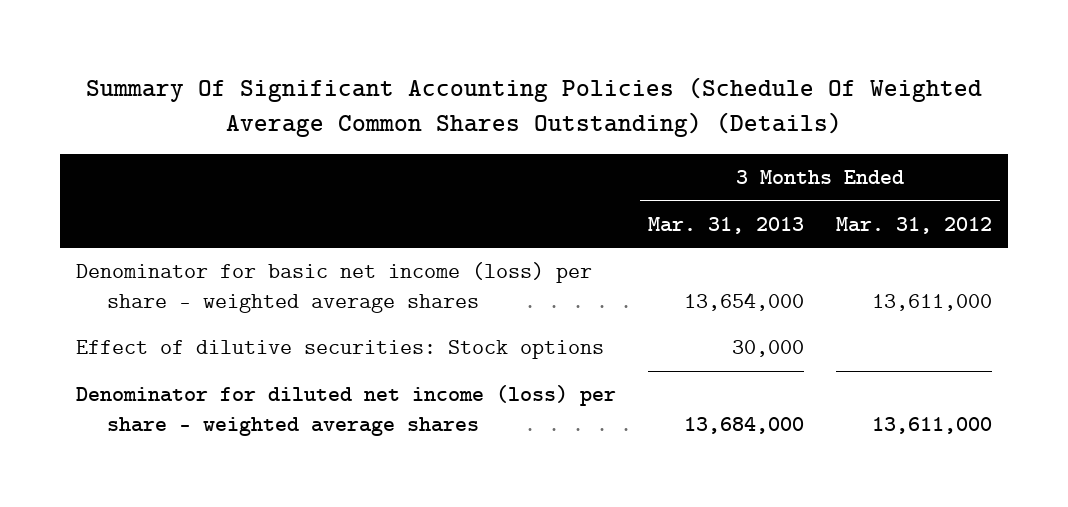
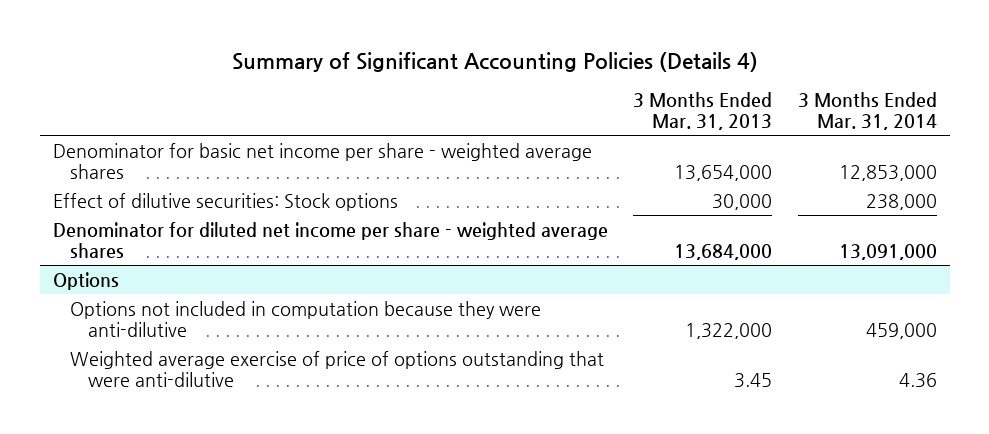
[86,76,983,138] Summary Of Significant Accounting Policies (Schedule Of Weighted Average Common Shares Outstanding) (Details) -> [231,51,758,72] Summary of Significant Accounting Policies (Details 4)
[835,216,992,234] Mar. 31, 2012 -> none
none -> [797,92,937,131] 3 Months Ended Mar. 31, 2014
[76,262,593,313] Denominator for basic net income (loss) per share - weighted average shares -> [52,142,592,179] Denominator for basic net income per share - weighted average shares
[76,385,617,436] Denominator for diluted net income (loss) per share - weighted average shares -> [52,221,608,258] Denominator for diluted net income per share - weighted average shares
none -> [52,271,119,290] Options
none -> [70,300,542,337] Options not included in computation because they were anti-dilutive
none -> [70,350,605,387] Weighted average exercise of price of options outstanding that were anti-dilutive

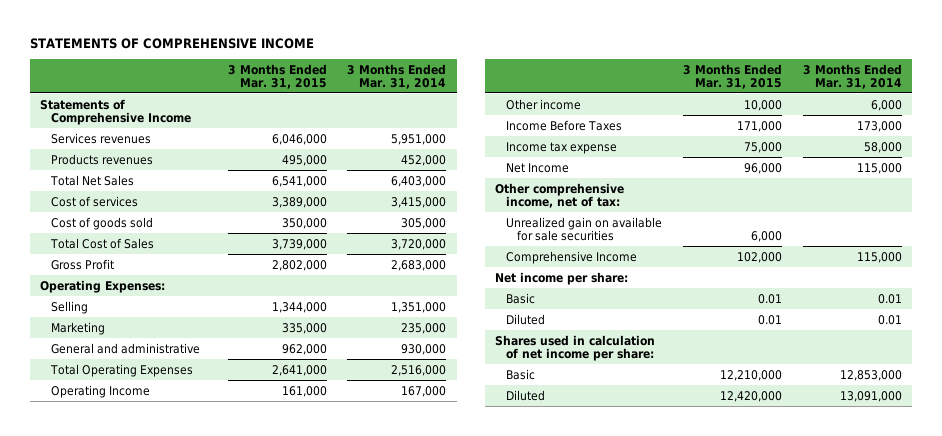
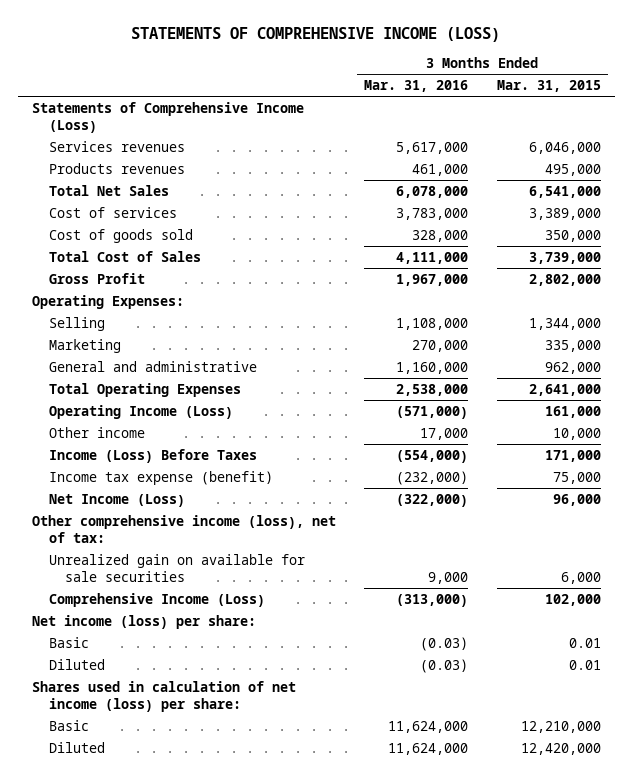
[29,37,314,49] STATEMENTS OF COMPREHENSIVE INCOME -> [131,26,501,42] STATEMENTS OF COMPREHENSIVE INCOME (LOSS)
[347,63,447,89] 3 Months Ended Mar. 31, 2014 -> none
none -> [364,80,469,93] Mar. 31, 2016
[40,98,191,125] Statements of Comprehensive Income -> [32,101,305,133] Statements of Comprehensive Income (Loss)
[50,384,150,398] Operating Income -> [48,404,233,419] Operating Income (Loss)
[506,119,623,131] Income Before Taxes -> [48,448,257,463] Income (Loss) Before Taxes
[506,141,618,154] Income tax expense -> [48,470,273,485] Income tax expense (benefit)
[506,162,570,173] Net Income -> [48,493,185,507] Net Income (Loss)
[495,182,625,208] Other comprehensive income, net of tax: -> [32,514,337,543] Other comprehensive income (loss), net of tax:
[506,250,638,264] Comprehensive Income -> [48,592,265,607] Comprehensive Income (Loss)
[495,271,629,285] Net income per share: -> [32,614,257,629] Net income (loss) per share:
[495,334,656,361] Shares used in calculation of net income per share: -> [32,680,297,712] Shares used in calculation of net income (loss) per share:

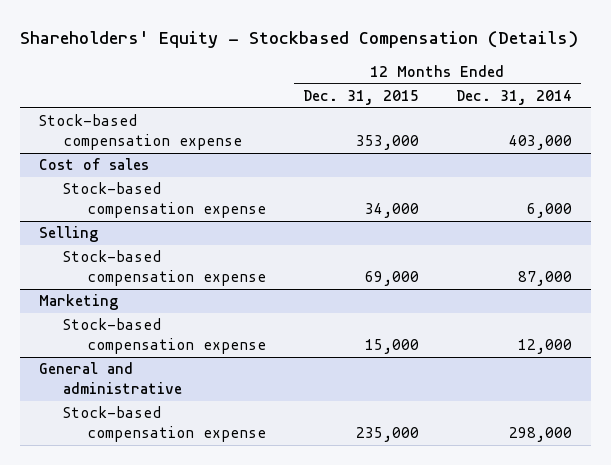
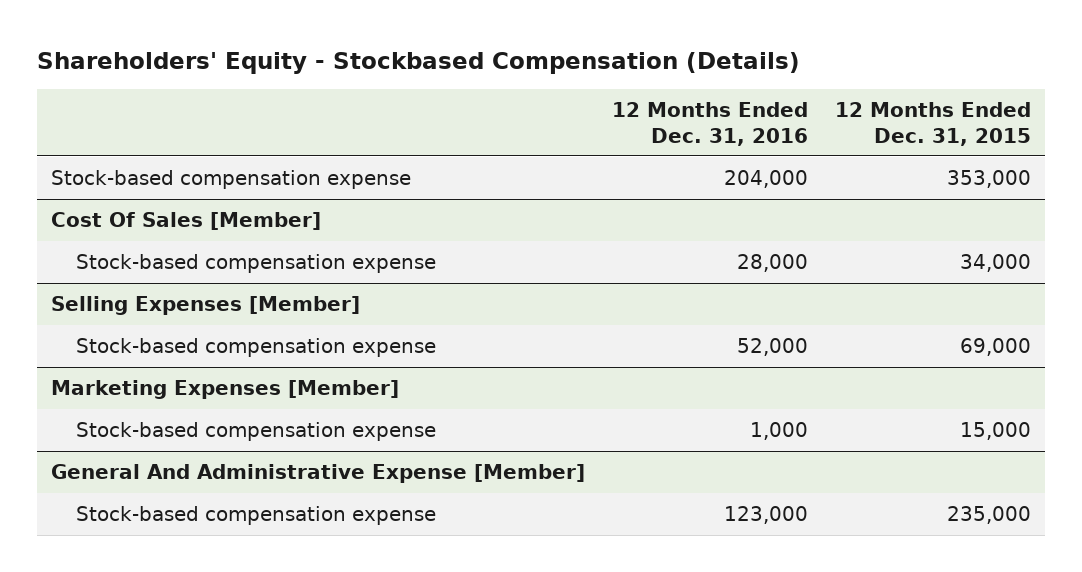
[456,90,573,106] Dec. 31, 2014 -> none
none -> [612,101,809,146] 12 Months Ended Dec. 31, 2016
[38,158,149,171] Cost of sales -> [50,212,321,231] Cost Of Sales [Member]
[38,226,98,243] Selling -> [50,296,360,316] Selling Expenses [Member]
[38,294,118,311] Marketing -> [50,380,399,400] Marketing Expenses [Member]
[38,362,182,394] General and administrative -> [50,464,585,484] General And Administrative Expense [Member]

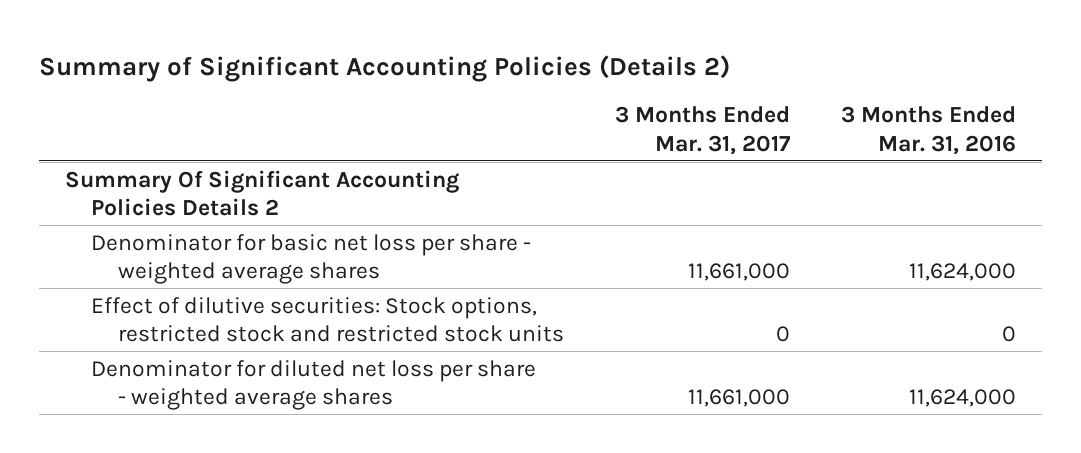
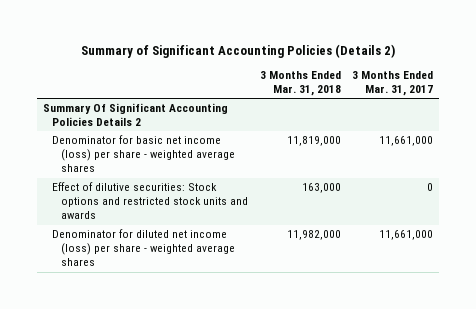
[841,106,1017,155] 3 Months Ended Mar. 31, 2016 -> none
none -> [259,71,341,97] 3 Months Ended Mar. 31, 2018
[91,233,532,284] Denominator for basic net loss per share - weighted average shares -> [51,135,235,173] Denominator for basic net income (loss) per share - weighted average shares
[91,296,564,342] Effect of dilutive securities: Stock options, restricted stock and restricted stock units -> [51,182,248,220] Effect of dilutive securities: Stock options and restricted stock units and awards
[91,359,537,410] Denominator for diluted net loss per share - weighted average shares -> [51,229,235,267] Denominator for diluted net income (loss) per share - weighted average shares

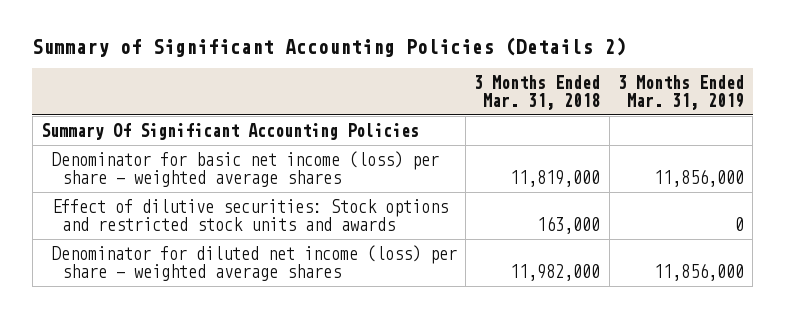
[352,71,434,97] 3 Months Ended Mar. 31, 2017 -> none
none -> [617,74,744,110] 3 Months Ended Mar. 31, 2019
[42,103,228,127] Summary Of Significant Accounting Policies Details 2 -> [41,122,420,140] Summary Of Significant Accounting Policies

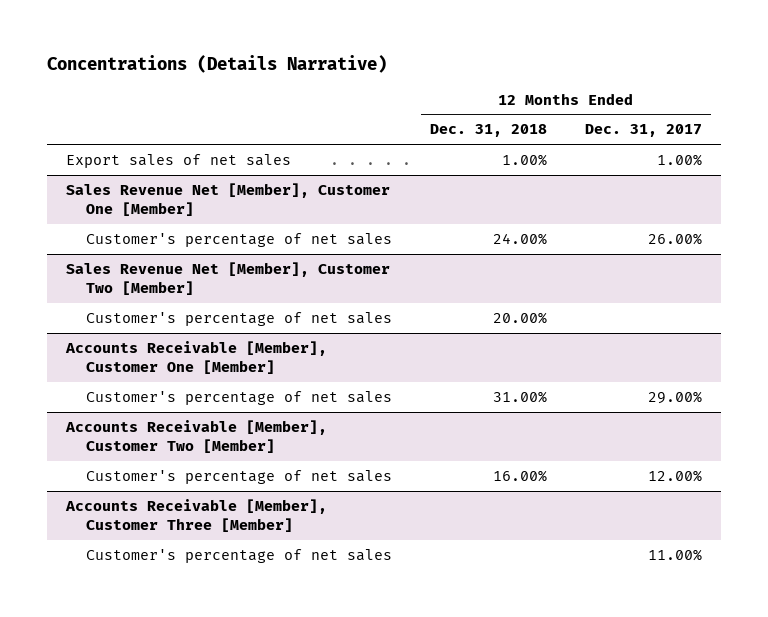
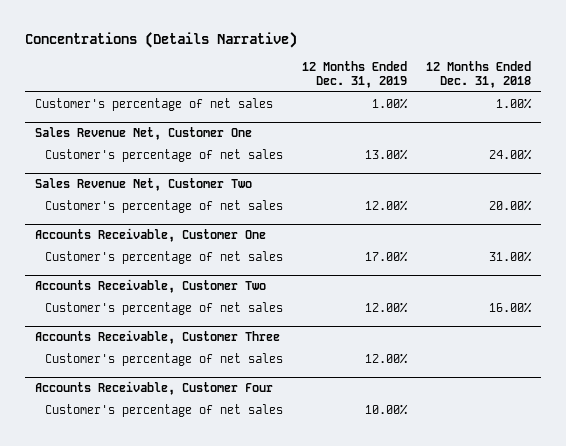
[584,124,702,138] Dec. 31, 2017 -> none
none -> [302,60,408,88] 12 Months Ended Dec. 31, 2019
[66,153,292,168] Export sales of net sales -> none
none -> [34,98,273,112] Customer's percentage of net sales
[66,182,391,216] Sales Revenue Net [Member], Customer One [Member] -> [34,127,252,141] Sales Revenue Net, Customer One
[66,261,391,295] Sales Revenue Net [Member], Customer Two [Member] -> [34,178,252,192] Sales Revenue Net, Customer Two
[65,340,328,374] Accounts Receivable [Member], Customer One [Member] -> [34,228,266,243] Accounts Receivable, Customer One
[65,419,328,453] Accounts Receivable [Member], Customer Two [Member] -> [34,279,266,294] Accounts Receivable, Customer Two
[65,498,328,532] Accounts Receivable [Member], Customer Three [Member] -> [34,330,280,345] Accounts Receivable, Customer Three
none -> [34,381,273,396] Accounts Receivable, Customer Four
none -> [45,404,284,418] Customer's percentage of net sales

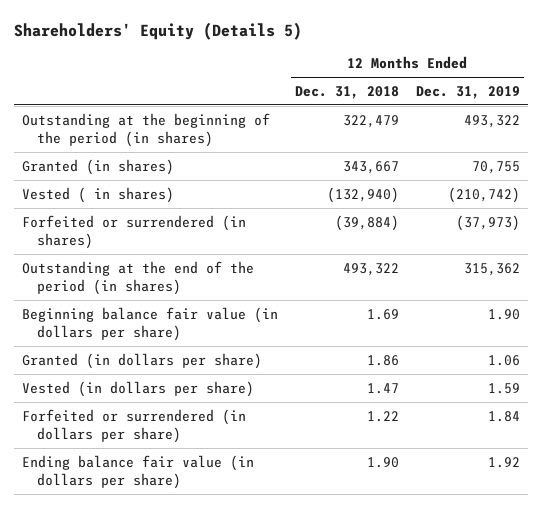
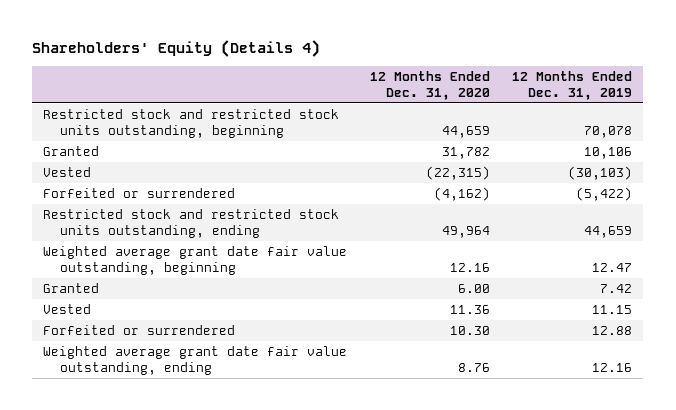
[13,21,302,40] Shareholders' Equity (Details 5) -> [32,39,321,57] Shareholders' Equity (Details 4)
[294,85,399,99] Dec. 31, 2018 -> none
none -> [369,70,490,100] 12 Months Ended Dec. 31, 2020
[22,112,271,147] Outstanding at the beginning of the period (in shares) -> none
[22,260,255,295] Outstanding at the end of the period (in shares) -> none
none -> [43,109,340,138] Restricted stock and restricted stock units outstanding, beginning
[22,158,175,175] Granted (in shares) -> [43,146,100,157] Granted
[471,160,520,174] 70,755 -> [584,147,633,160] 10,106
[22,186,175,203] Vested ( in shares) -> [43,167,92,178] Vested
[447,186,520,203] (210,742) -> [568,166,633,181] (30,103)
[22,214,247,249] Forfeited or surrendered (in shares) -> [43,188,236,199] Forfeited or surrendered
[455,214,520,231] (37,973) -> [576,187,633,202] (5,422)
none -> [43,209,340,238] Restricted stock and restricted stock units outstanding, ending
[22,306,279,341] Beginning balance fair value (in dollars per share) -> [43,246,348,275] Weighted average grant date fair value outstanding, beginning
[487,308,520,320] 1.90 -> [592,262,633,272] 12.47
[22,352,263,369] Granted (in dollars per share) -> [43,283,100,294] Granted
[487,354,520,366] 1.06 -> [600,284,633,294] 7.42
[22,380,255,397] Vested (in dollars per share) -> [43,304,92,315] Vested
[487,382,520,394] 1.59 -> [592,305,633,315] 11.15
[22,408,247,443] Forfeited or surrendered (in dollars per share) -> [43,325,236,336] Forfeited or surrendered
[487,410,520,422] 1.84 -> [592,326,633,336] 12.88
[22,454,255,489] Ending balance fair value (in dollars per share) -> [43,346,348,375] Weighted average grant date fair value outstanding, ending
[487,456,520,468] 1.92 -> [592,362,633,372] 12.16

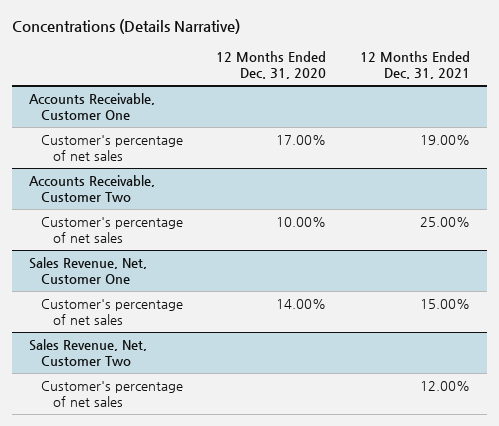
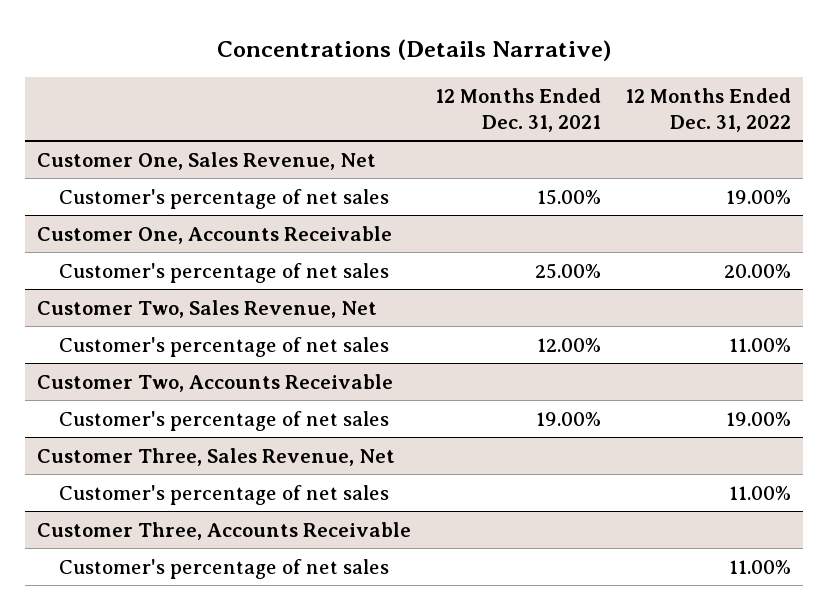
[216,50,327,79] 12 Months Ended Dec. 31, 2020 -> none
none -> [624,87,791,132] 12 Months Ended Dec. 31, 2022
[28,93,155,120] Accounts Receivable, Customer One -> none
[40,135,183,161] Customer's percentage of net sales -> none
[28,175,155,202] Accounts Receivable, Customer Two -> none
[40,217,183,243] Customer's percentage of net sales -> none
[28,257,147,284] Sales Revenue, Net, Customer One -> [36,151,376,170] Customer One, Sales Revenue, Net
none -> [36,225,392,244] Customer One, Accounts Receivable
none -> [58,262,389,283] Customer's percentage of net sales
[28,339,147,366] Sales Revenue, Net, Customer Two -> [36,299,377,318] Customer Two, Sales Revenue, Net
none -> [36,373,393,392] Customer Two, Accounts Receivable
none -> [58,410,389,431] Customer's percentage of net sales
none -> [36,447,395,466] Customer Three, Sales Revenue, Net
none -> [58,484,389,505] Customer's percentage of net sales
none -> [36,521,411,540] Customer Three, Accounts Receivable
none -> [58,558,389,579] Customer's percentage of net sales

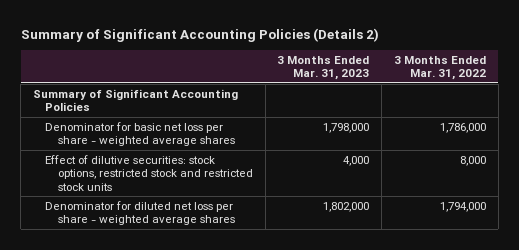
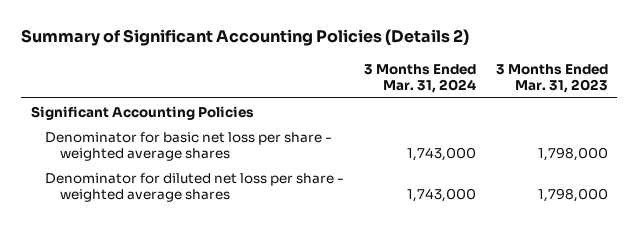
[393,55,486,81] 3 Months Ended Mar. 31, 2022 -> none
none -> [363,63,476,93] 3 Months Ended Mar. 31, 2024
[32,88,238,112] Summary of Significant Accounting Policies -> [30,105,254,120] Significant Accounting Policies
[45,154,254,191] Effect of dilutive securities: stock options, restricted stock and restricted stock units -> none
[323,201,370,212] 1,802,000 -> [537,187,608,202] 1,798,000

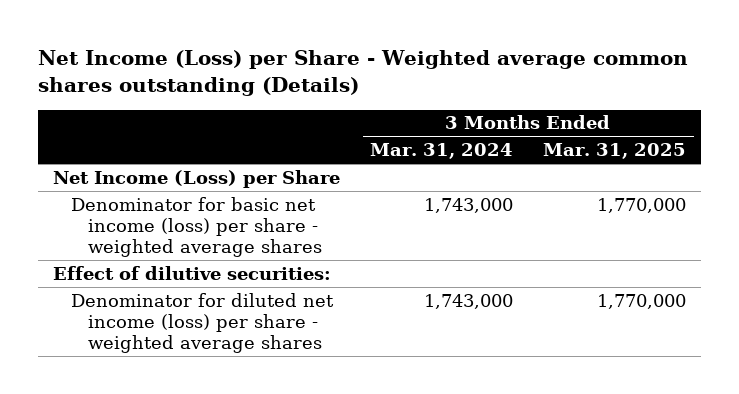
[21,29,470,47] Summary of Significant Accounting Policies (Details 2) -> [38,50,689,97] Net Income (Loss) per Share - Weighted average common shares outstanding (Details)
[495,63,608,93] 3 Months Ended Mar. 31, 2023 -> none
none -> [543,142,687,159] Mar. 31, 2025
[30,105,254,120] Significant Accounting Policies -> none
none -> [53,169,341,188] Net Income (Loss) per Share
[45,131,333,161] Denominator for basic net loss per share - weighted average shares -> [70,196,323,258] Denominator for basic net income (loss) per share - weighted average shares
none -> [53,265,332,280] Effect of dilutive securities:
[45,172,345,202] Denominator for diluted net loss per share - weighted average shares -> [70,292,334,354] Denominator for diluted net income (loss) per share - weighted average shares

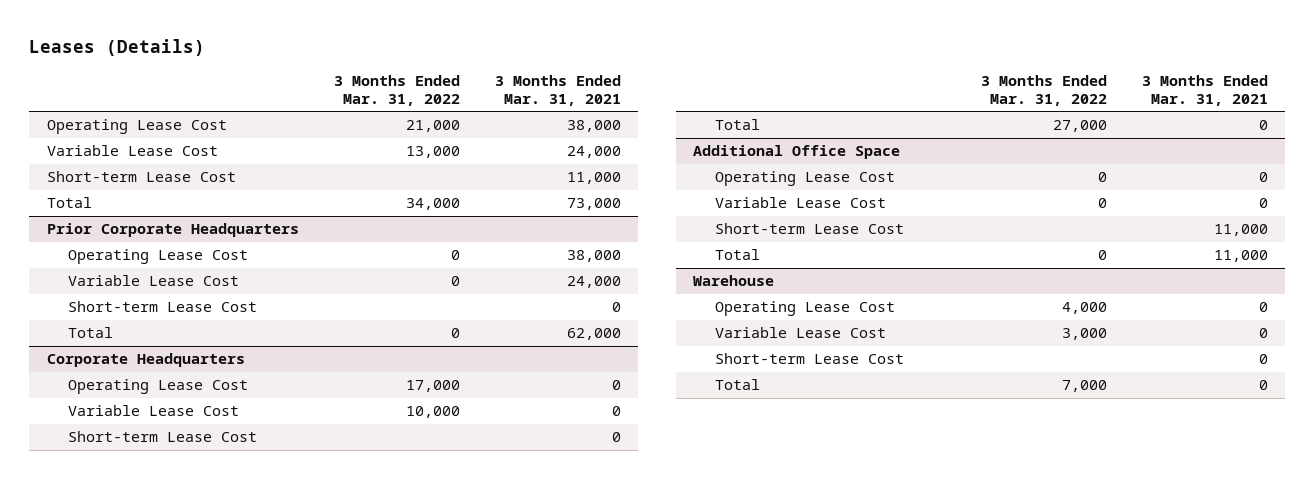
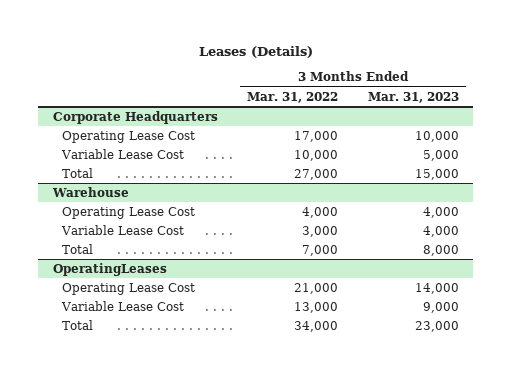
[494,75,621,106] 3 Months Ended Mar. 31, 2021 -> none
none -> [367,91,459,103] Mar. 31, 2023
[46,119,227,135] Operating Lease Cost -> none
[46,145,218,157] Variable Lease Cost -> none
[46,171,236,183] Short-term Lease Cost -> none
[46,197,92,209] Total -> none
[46,223,299,238] Prior Corporate Headquarters -> none
[68,249,249,265] Operating Lease Cost -> none
[68,275,240,287] Variable Lease Cost -> none
[68,301,258,313] Short-term Lease Cost -> none
[68,327,114,339] Total -> none
[68,431,258,443] Short-term Lease Cost -> none
[693,145,901,160] Additional Office Space -> none
[714,171,895,187] Operating Lease Cost -> none
[714,197,886,209] Variable Lease Cost -> none
[714,223,904,235] Short-term Lease Cost -> none
[714,249,760,261] Total -> none
[714,353,904,365] Short-term Lease Cost -> none
none -> [52,262,167,276] OperatingLeases
none -> [61,282,195,295] Operating Lease Cost
none -> [60,300,184,311] Variable Lease Cost
none -> [61,319,93,330] Total

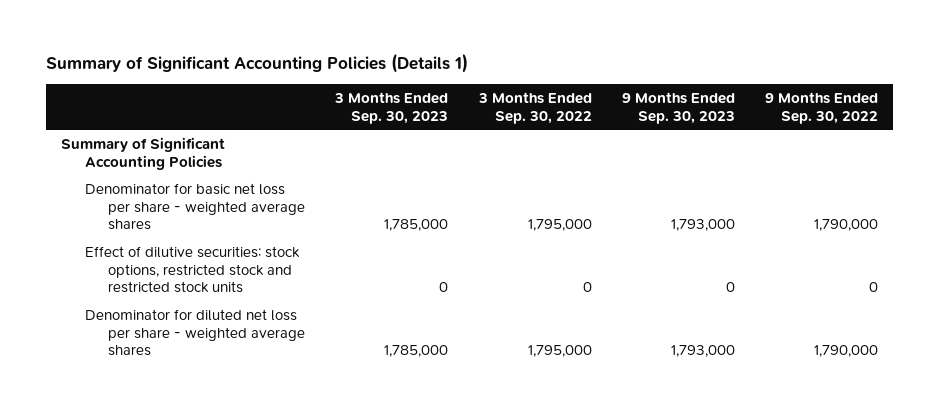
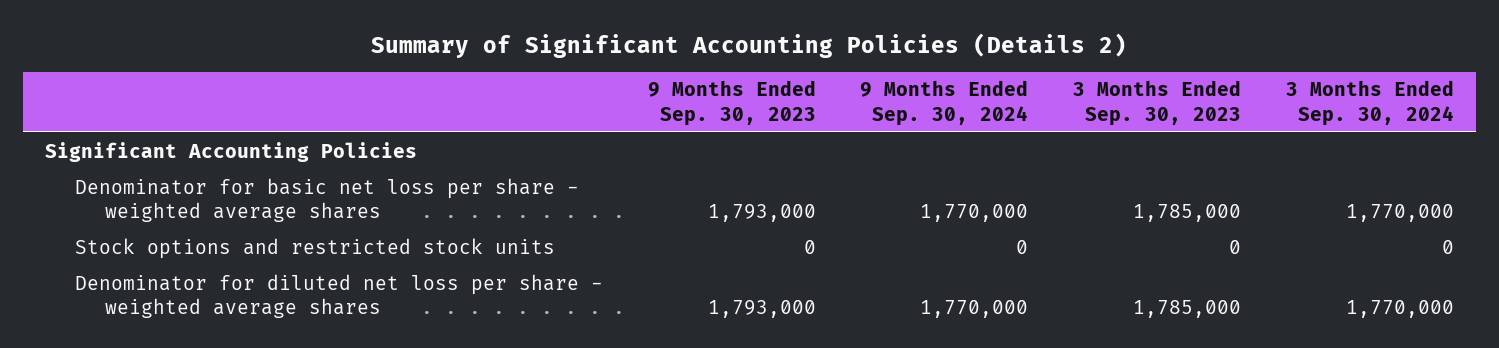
[46,53,469,74] Summary of Significant Accounting Policies (Details 1) -> [371,32,1128,58] Summary of Significant Accounting Policies (Details 2)
[477,91,592,124] 3 Months Ended Sep. 30, 2022 -> none
[764,91,878,124] 9 Months Ended Sep. 30, 2022 -> none
none -> [860,80,1029,126] 9 Months Ended Sep. 30, 2024
none -> [1285,80,1454,126] 3 Months Ended Sep. 30, 2024
[61,136,226,170] Summary of Significant Accounting Policies -> [45,141,418,162] Significant Accounting Policies
[84,245,300,294] Effect of dilutive securities: stock options, restricted stock and restricted stock units -> [75,237,556,259] Stock options and restricted stock units

